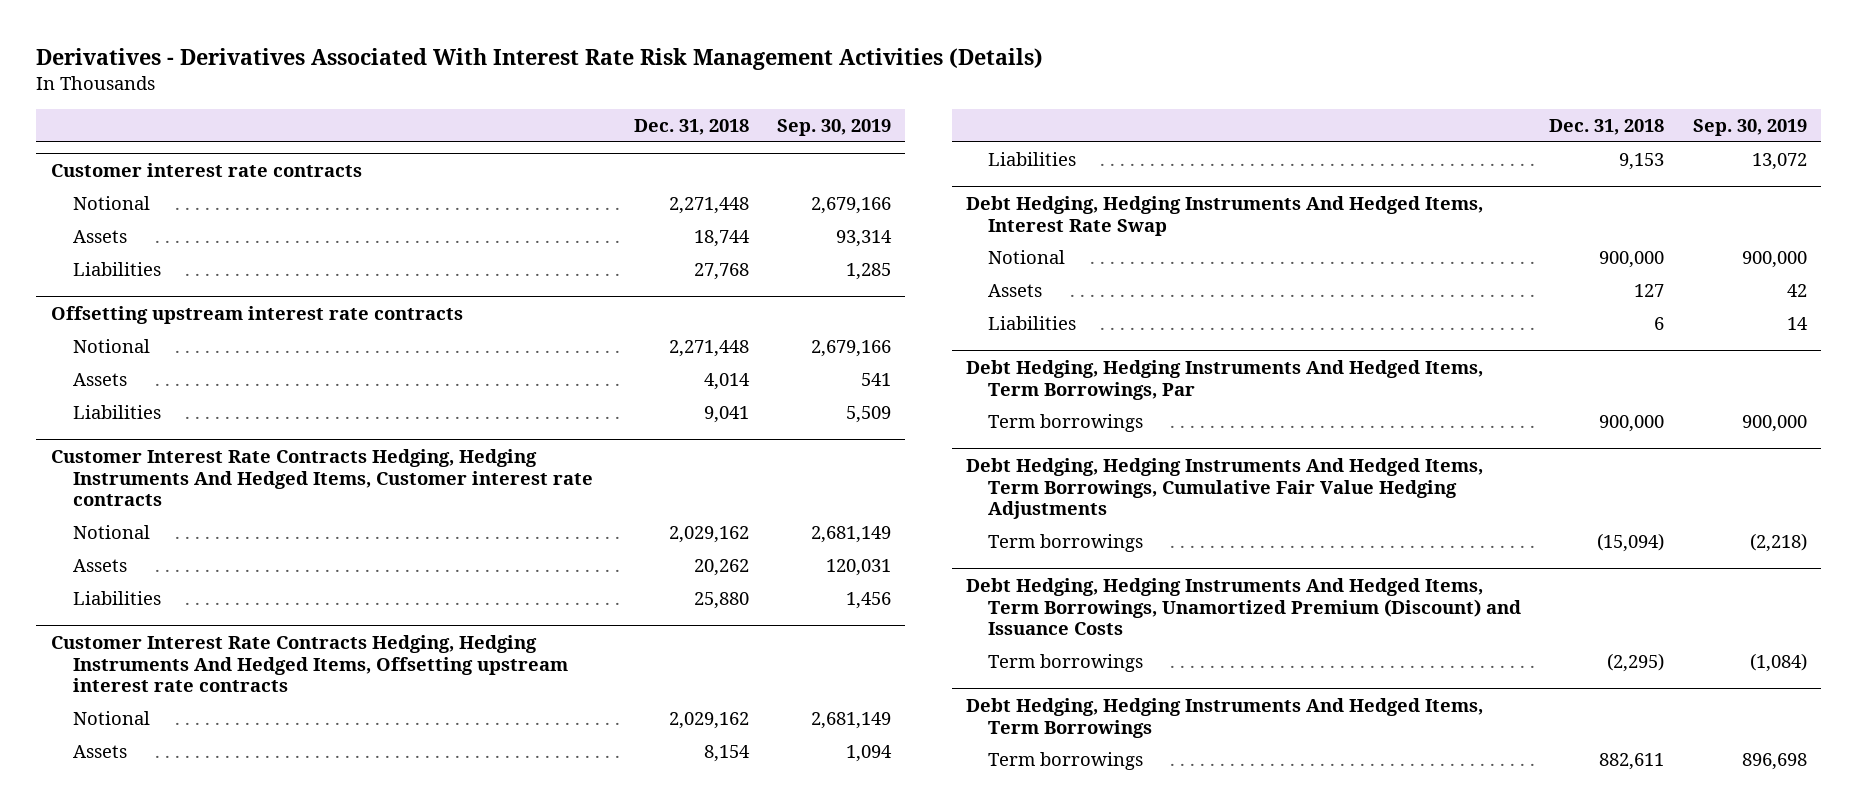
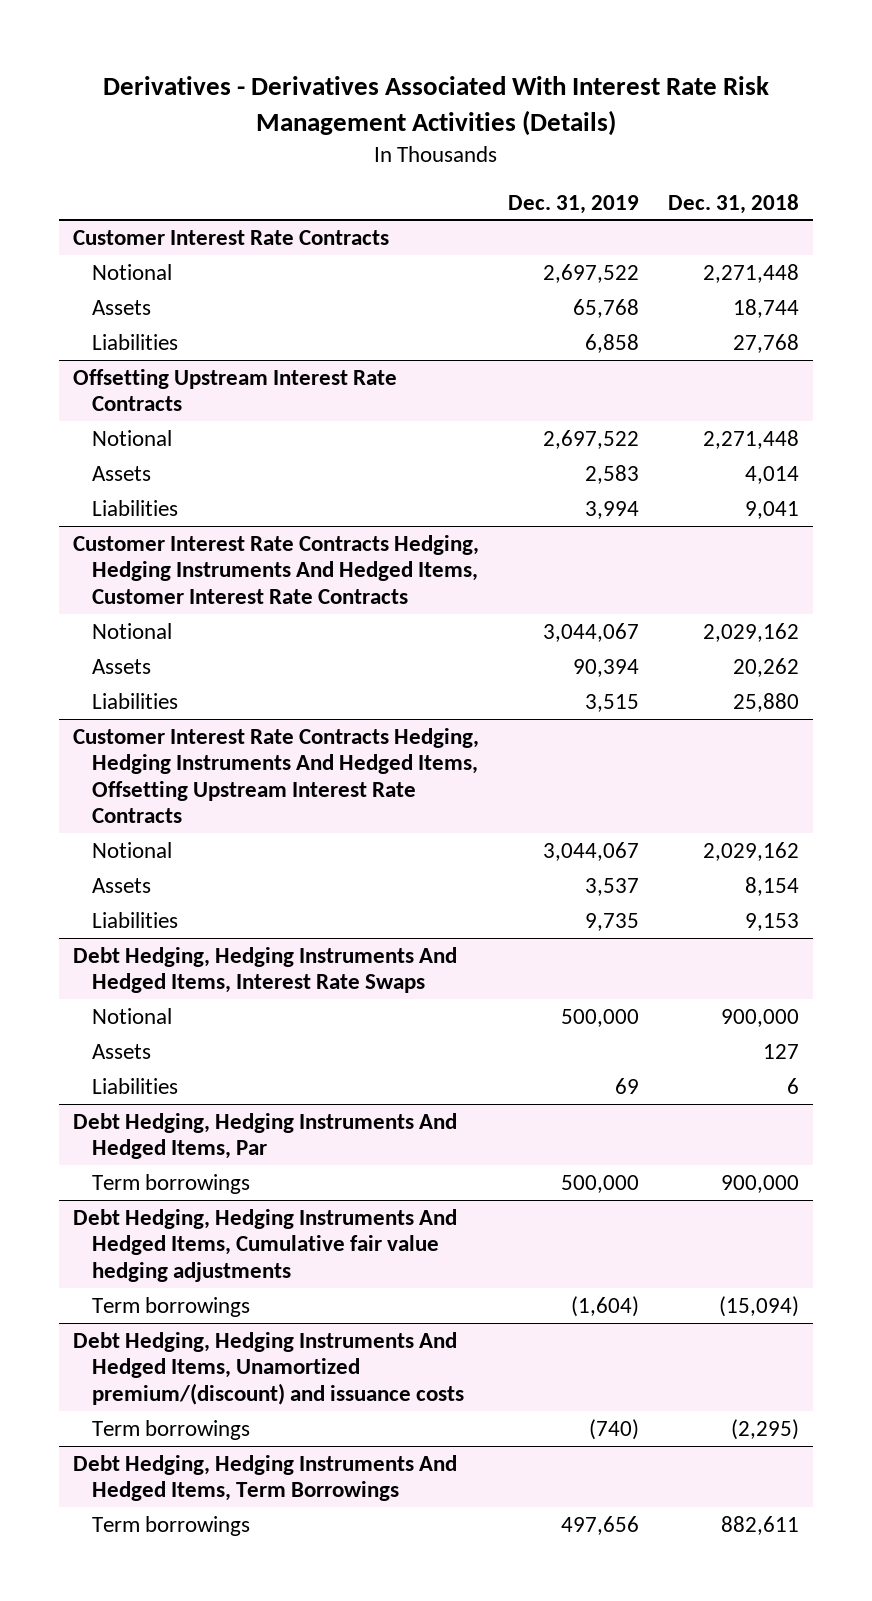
[777,118,892,136] Sep. 30, 2019 -> none
none -> [508,194,640,214] Dec. 31, 2019
[50,162,362,177] Customer interest rate contracts -> [73,229,390,245] Customer Interest Rate Contracts
[50,305,463,324] Offsetting upstream interest rate contracts -> [73,368,398,412] Offsetting Upstream Interest Rate Contracts
[50,448,594,507] Customer Interest Rate Contracts Hedging, Hedging Instruments And Hedged Items, Customer interest rate contracts -> [73,534,480,604] Customer Interest Rate Contracts Hedging, Hedging Instruments And Hedged Items, Customer Interest Rate Contracts
[50,634,569,693] Customer Interest Rate Contracts Hedging, Hedging Instruments And Hedged Items, Offsetting upstream interest rate contracts -> [73,727,480,824] Customer Interest Rate Contracts Hedging, Hedging Instruments And Hedged Items, Offsetting Upstream Interest Rate Contracts
[965,195,1483,236] Debt Hedging, Hedging Instruments And Hedged Items, Interest Rate Swap -> [73,946,458,994] Debt Hedging, Hedging Instruments And Hedged Items, Interest Rate Swaps
[965,359,1483,400] Debt Hedging, Hedging Instruments And Hedged Items, Term Borrowings, Par -> [73,1112,458,1160] Debt Hedging, Hedging Instruments And Hedged Items, Par
[965,457,1483,520] Debt Hedging, Hedging Instruments And Hedged Items, Term Borrowings, Cumulative Fair Value Hedging Adjustments -> [73,1208,458,1282] Debt Hedging, Hedging Instruments And Hedged Items, Cumulative fair value hedging adjustments
[965,577,1522,636] Debt Hedging, Hedging Instruments And Hedged Items, Term Borrowings, Unamortized Premium (Discount) and Issuance Costs -> [73,1331,464,1405] Debt Hedging, Hedging Instruments And Hedged Items, Unamortized premium/(discount) and issuance costs

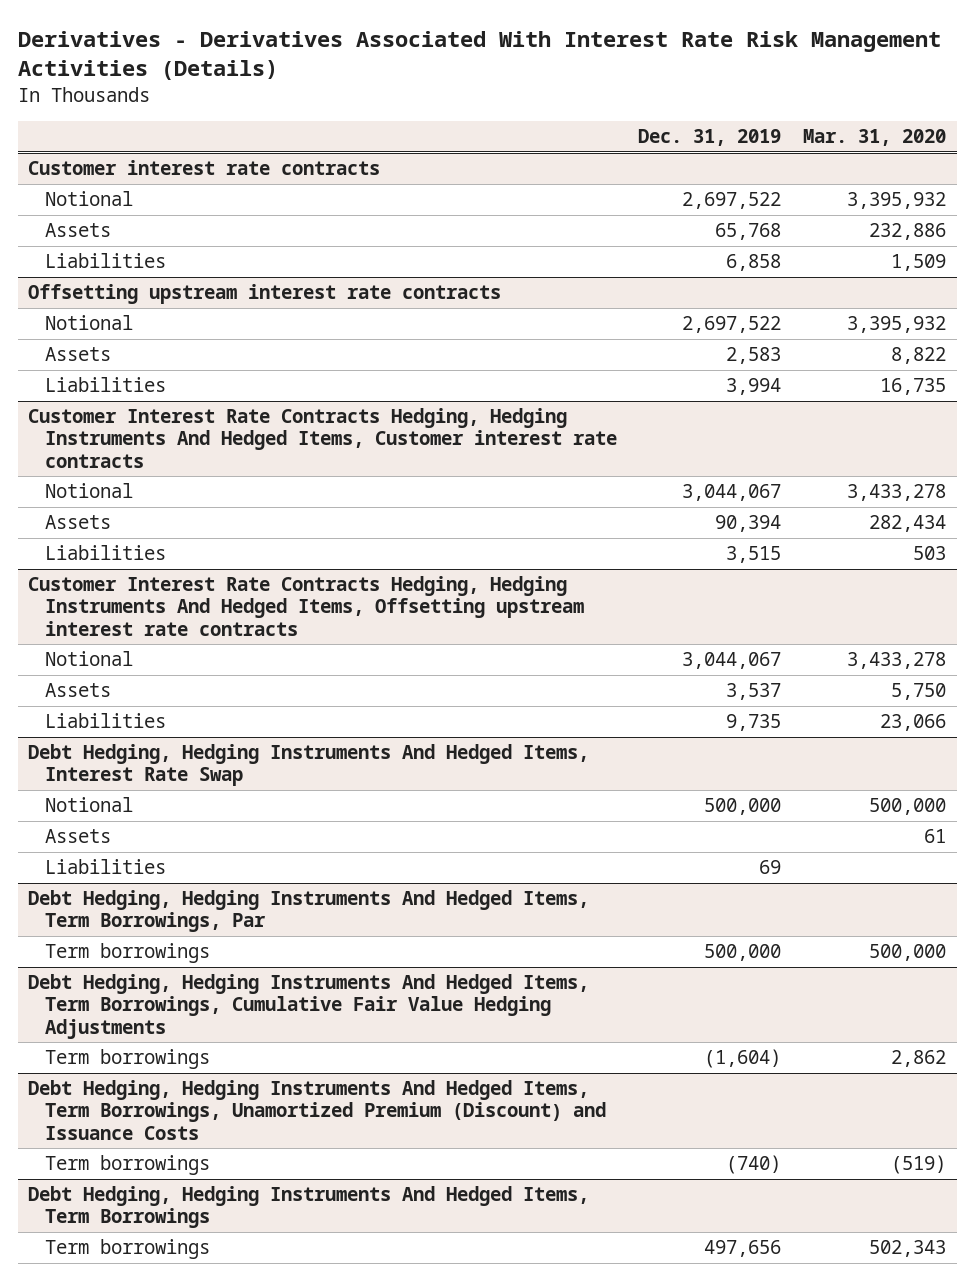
[667,193,799,214] Dec. 31, 2018 -> none
none -> [802,129,946,147] Mar. 31, 2020
[73,229,390,245] Customer Interest Rate Contracts -> [28,160,381,176] Customer interest rate contracts
[73,368,398,412] Offsetting Upstream Interest Rate Contracts -> [28,284,502,305] Offsetting upstream interest rate contracts
[73,534,480,604] Customer Interest Rate Contracts Hedging, Hedging Instruments And Hedged Items, Customer Interest Rate Contracts -> [28,408,617,468] Customer Interest Rate Contracts Hedging, Hedging Instruments And Hedged Items, Customer interest rate contracts
[73,727,480,824] Customer Interest Rate Contracts Hedging, Hedging Instruments And Hedged Items, Offsetting Upstream Interest Rate Contracts -> [28,576,584,636] Customer Interest Rate Contracts Hedging, Hedging Instruments And Hedged Items, Offsetting upstream interest rate contracts
[73,946,458,994] Debt Hedging, Hedging Instruments And Hedged Items, Interest Rate Swaps -> [28,744,590,787] Debt Hedging, Hedging Instruments And Hedged Items, Interest Rate Swap
[73,1112,458,1160] Debt Hedging, Hedging Instruments And Hedged Items, Par -> [28,890,590,933] Debt Hedging, Hedging Instruments And Hedged Items, Term Borrowings, Par
[73,1208,458,1282] Debt Hedging, Hedging Instruments And Hedged Items, Cumulative fair value hedging adjustments -> [28,974,590,1039] Debt Hedging, Hedging Instruments And Hedged Items, Term Borrowings, Cumulative Fair Value Hedging Adjustments
[73,1331,464,1405] Debt Hedging, Hedging Instruments And Hedged Items, Unamortized premium/(discount) and issuance costs -> [28,1080,606,1140] Debt Hedging, Hedging Instruments And Hedged Items, Term Borrowings, Unamortized Premium (Discount) and Issuance Costs

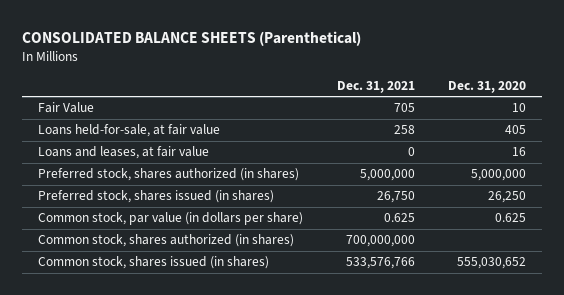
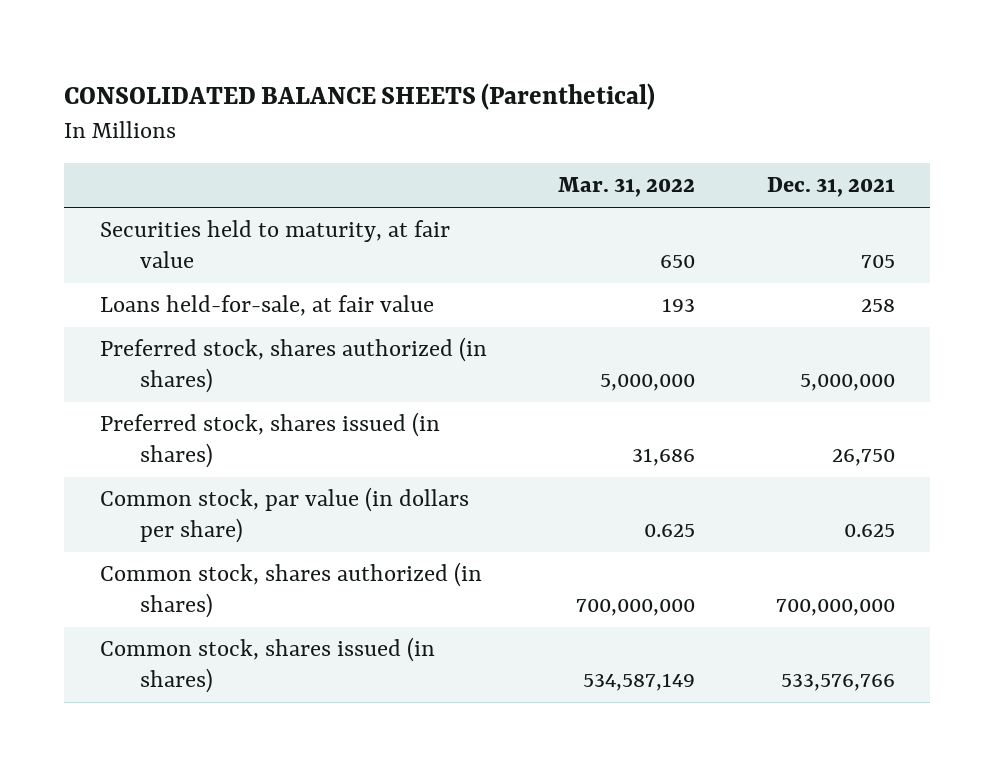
[447,81,526,94] Dec. 31, 2020 -> none
none -> [558,177,696,198] Mar. 31, 2022
[38,102,95,114] Fair Value -> [100,220,451,269] Securities held to maturity, at fair value
[38,146,210,160] Loans and leases, at fair value -> none

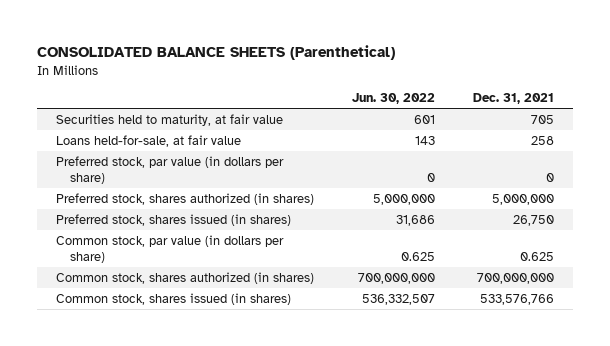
[558,177,696,198] Mar. 31, 2022 -> none
none -> [352,93,436,105] Jun. 30, 2022
none -> [56,155,285,184] Preferred stock, par value (in dollars per share)

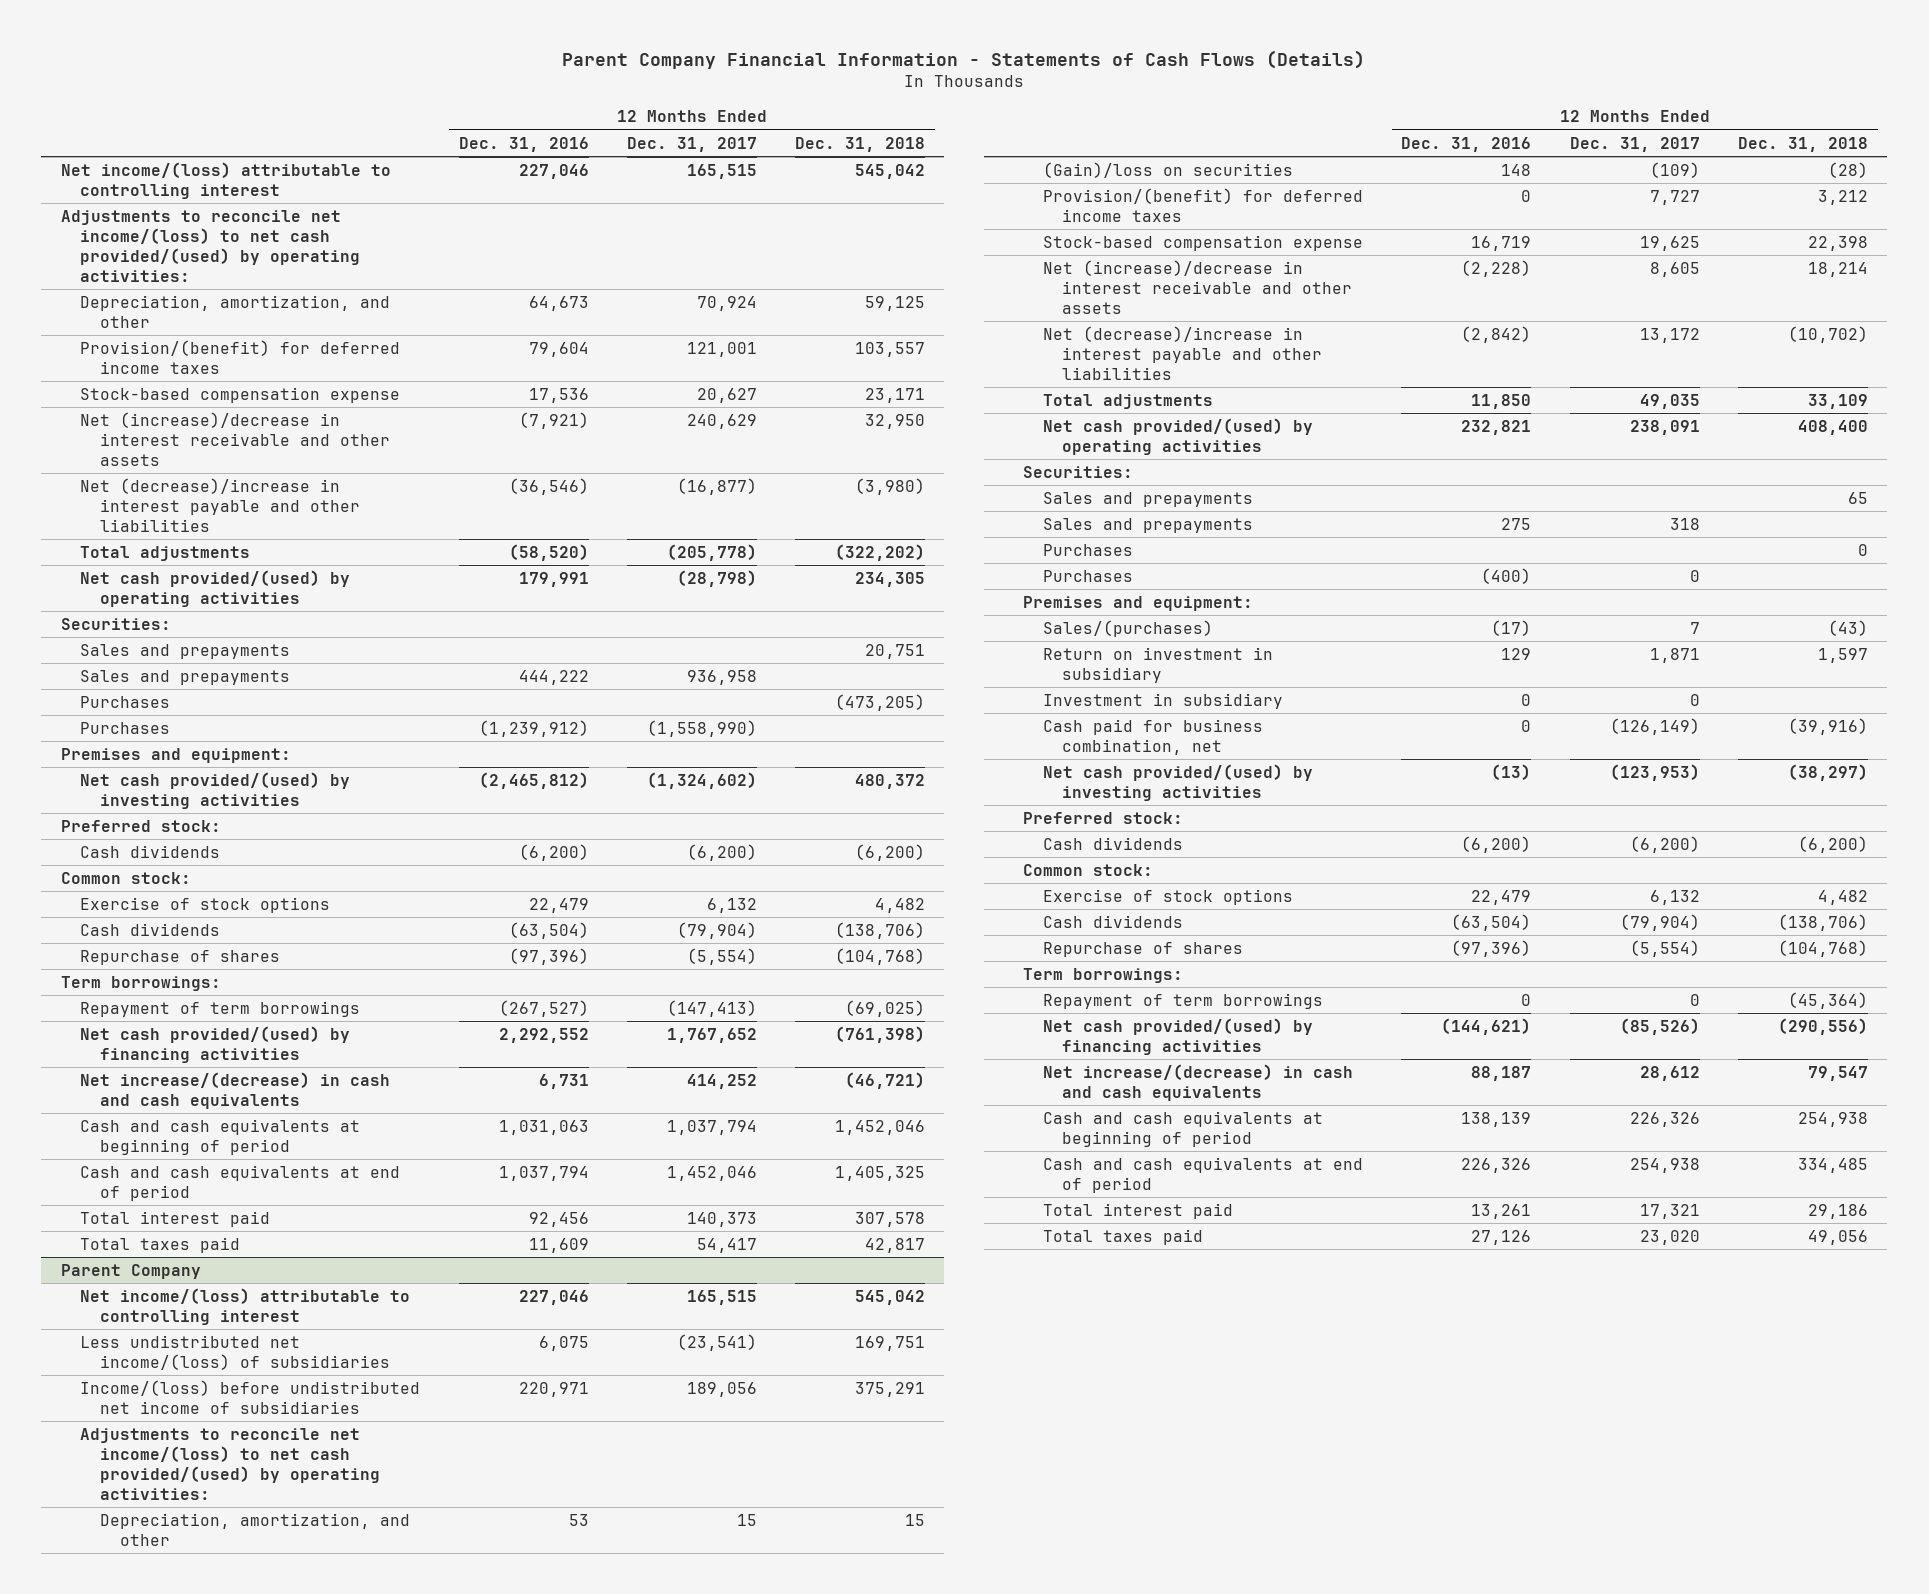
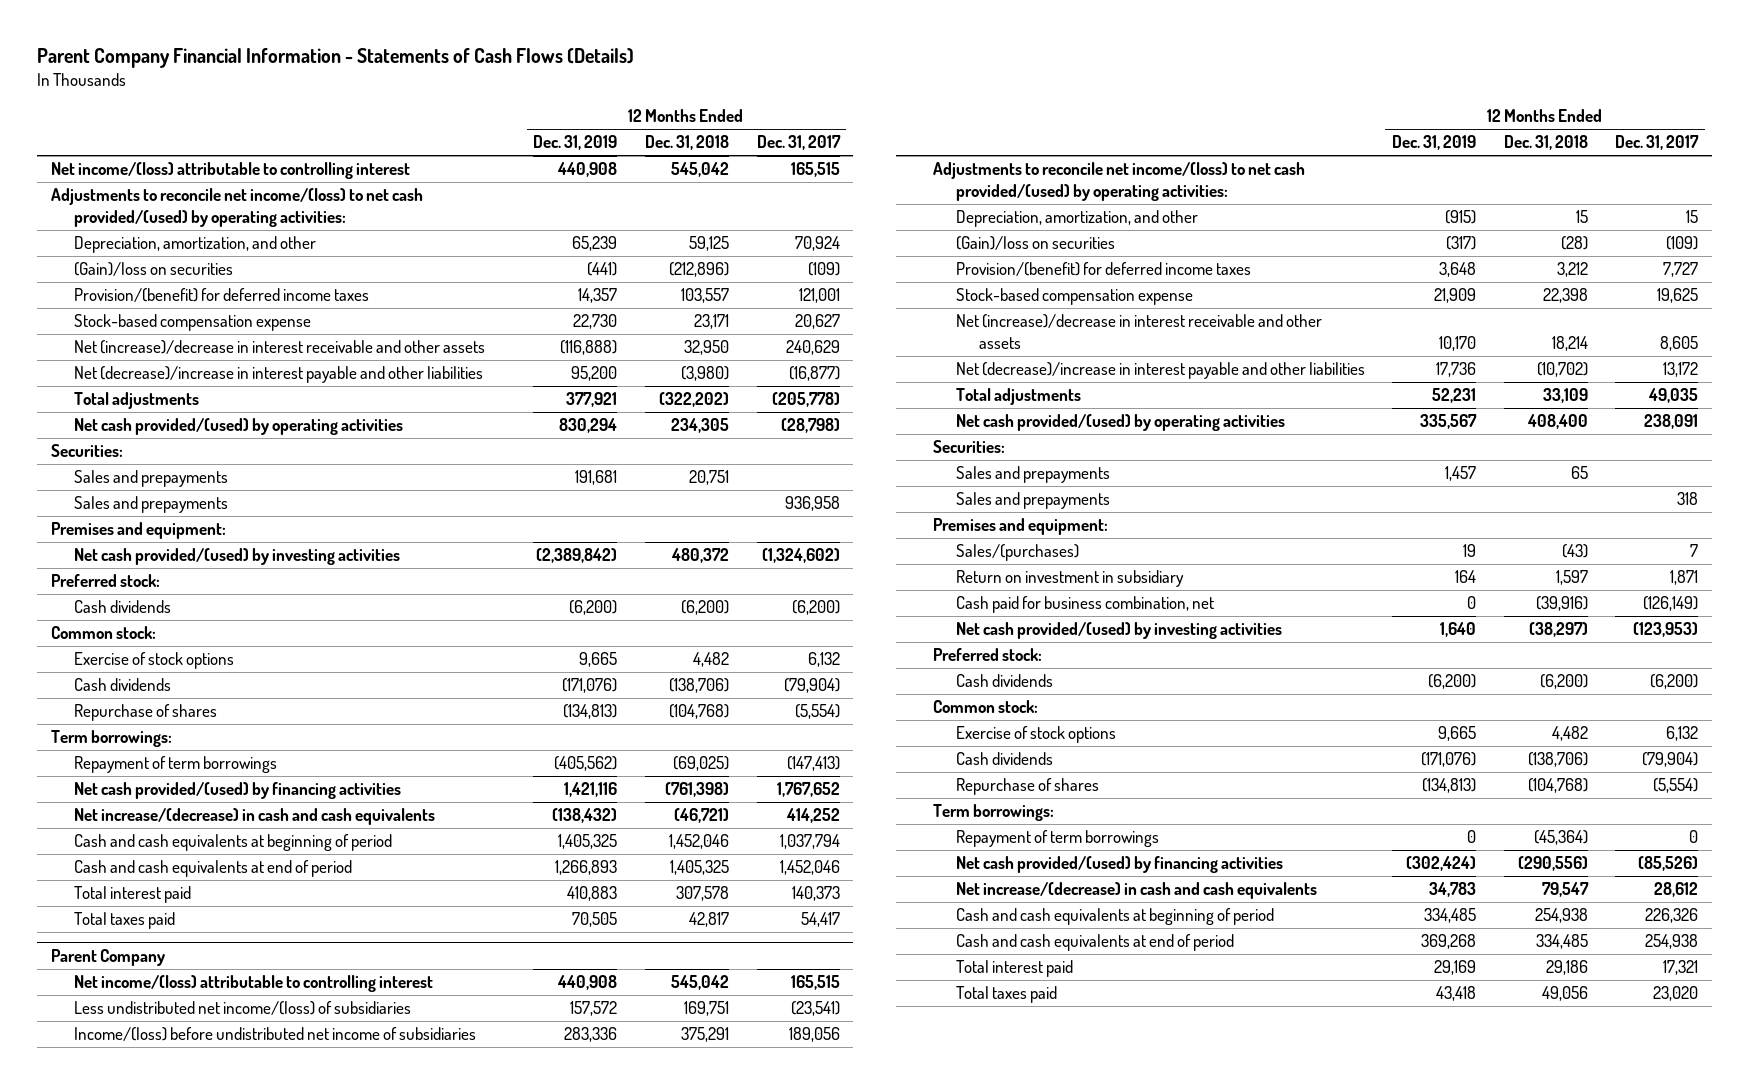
[458,136,589,152] Dec. 31, 2016 -> none
none -> [533,135,618,151] Dec. 31, 2019
none -> [73,262,233,277] (Gain)/loss on securities
[80,695,171,708] Purchases -> none
[80,721,171,734] Purchases -> none
[1042,543,1133,556] Purchases -> none
[1042,569,1133,582] Purchases -> none
[1042,692,1283,709] Investment in subsidiary -> none

